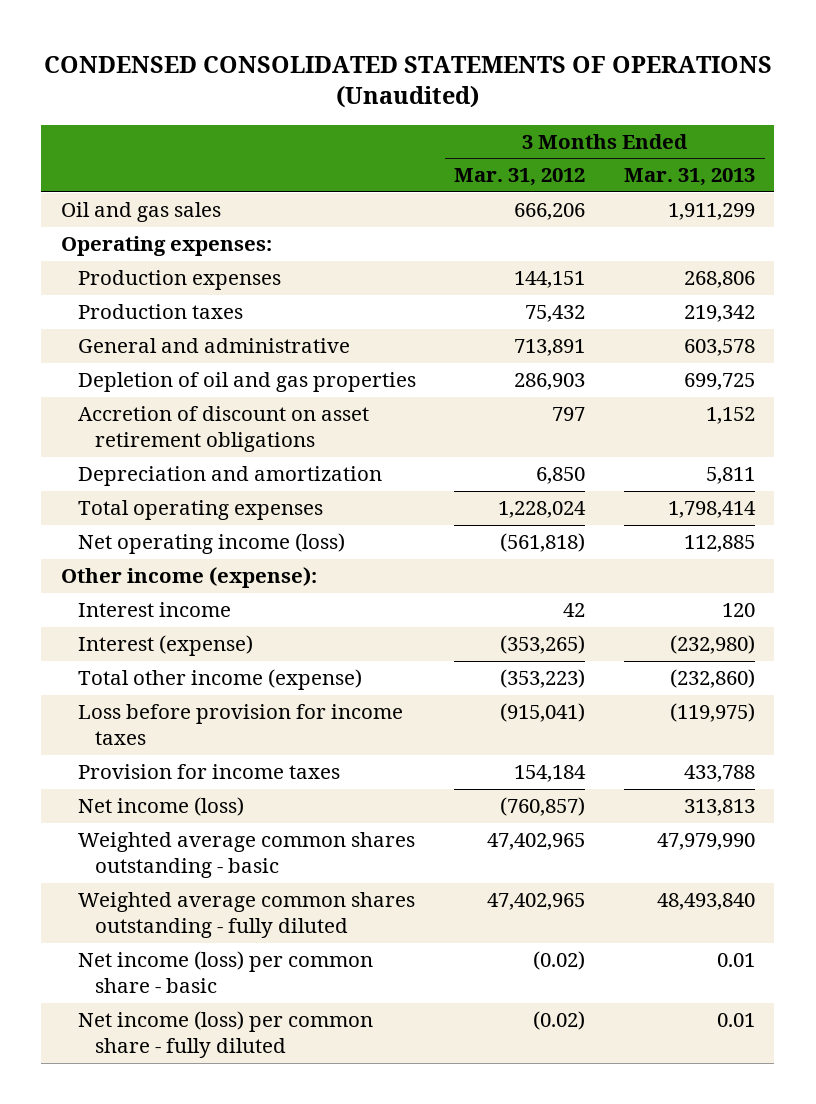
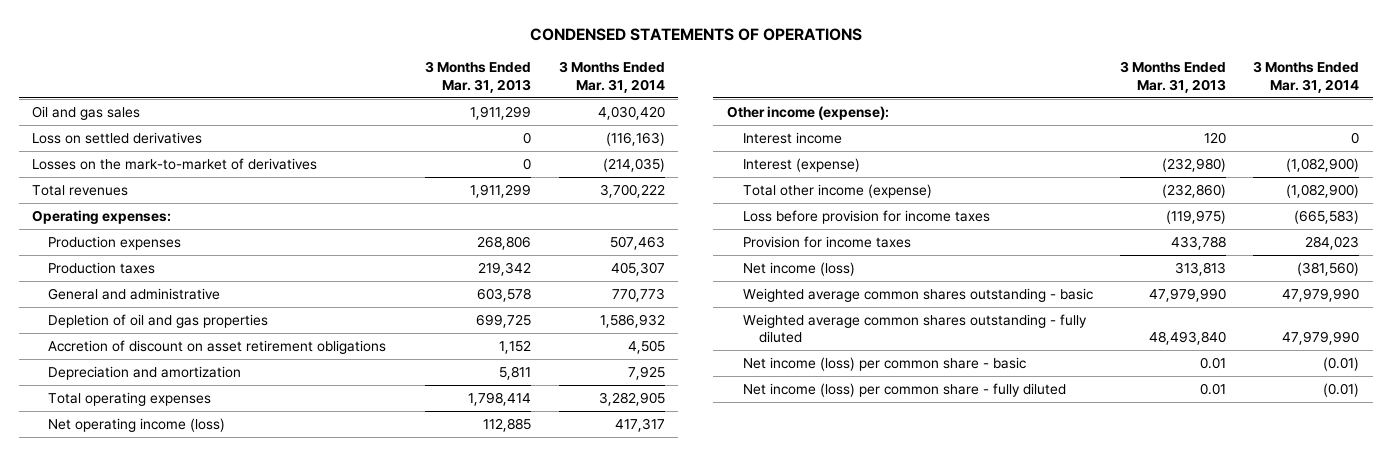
[43,55,772,109] CONDENSED CONSOLIDATED STATEMENTS OF OPERATIONS (Unaudited) -> [529,28,862,42] CONDENSED STATEMENTS OF OPERATIONS
[454,168,586,187] Mar. 31, 2012 -> none
none -> [558,61,665,93] 3 Months Ended Mar. 31, 2014
none -> [32,131,203,144] Loss on settled derivatives
none -> [32,157,318,170] Losses on the mark-to-market of derivatives
none -> [32,184,129,196] Total revenues

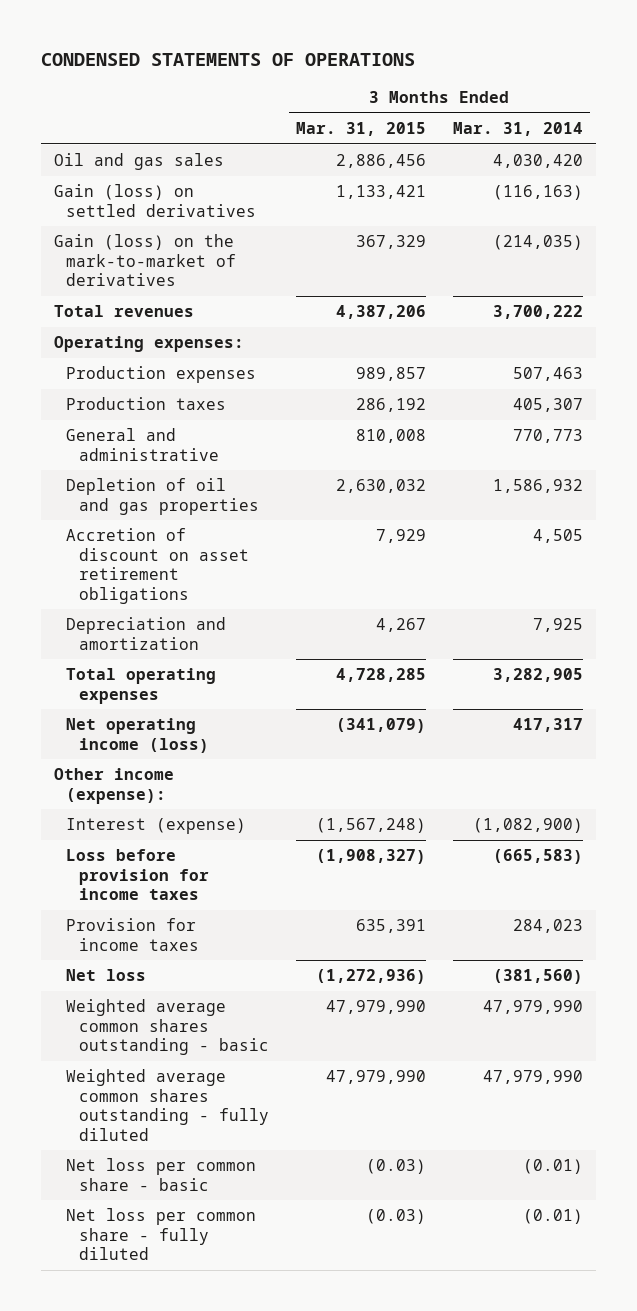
[425,61,532,93] 3 Months Ended Mar. 31, 2013 -> none
none -> [295,121,426,136] Mar. 31, 2015
[32,131,203,144] Loss on settled derivatives -> [54,184,257,217] Gain (loss) on settled derivatives
[32,157,318,170] Losses on the mark-to-market of derivatives -> [54,234,237,287] Gain (loss) on the mark-to-market of derivatives
[742,131,842,144] Interest income -> none
[742,183,932,198] Total other income (expense) -> none
[742,261,855,276] Net income (loss) -> [66,969,147,982] Net loss
[742,356,1026,371] Net income (loss) per common share - basic -> [66,1158,257,1191] Net loss per common share - basic
[742,382,1066,397] Net income (loss) per common share - fully diluted -> [66,1208,257,1261] Net loss per common share - fully diluted

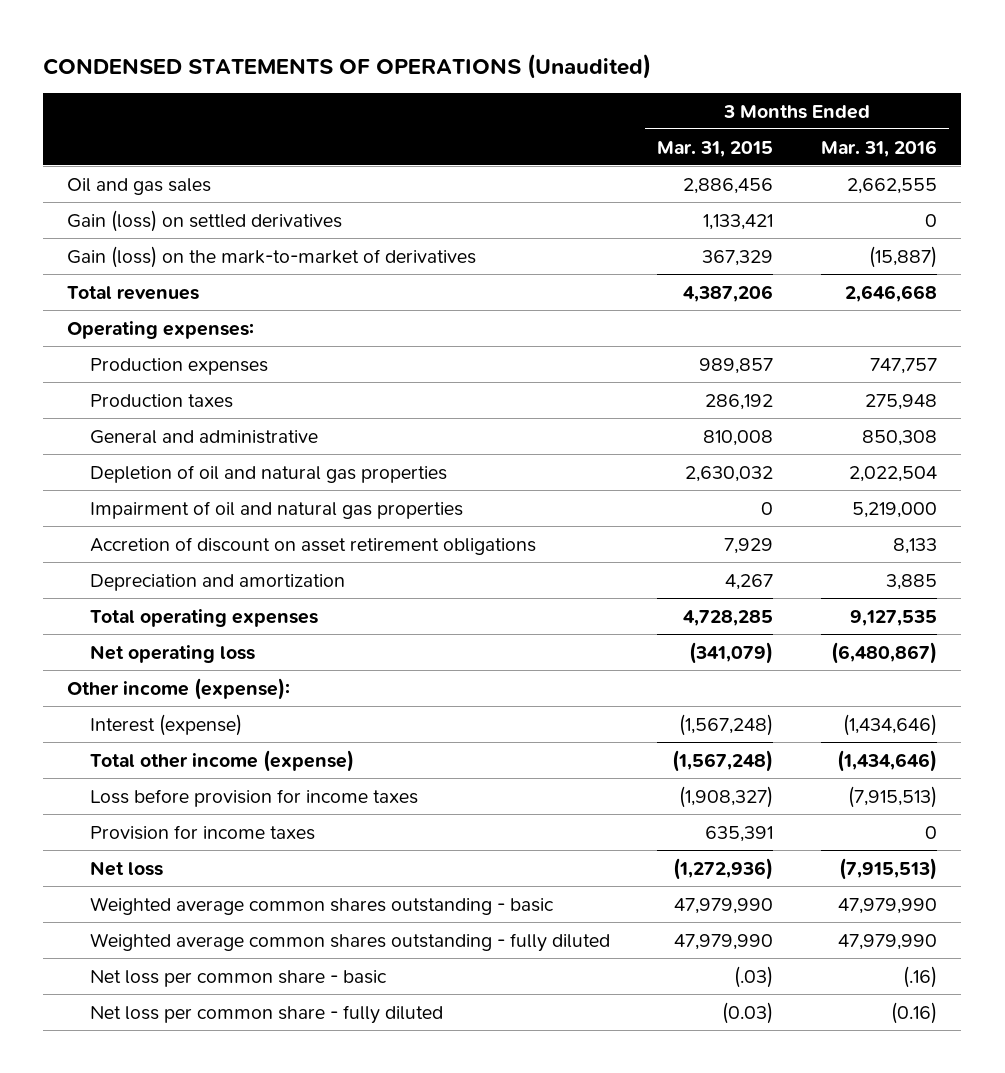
[40,52,415,66] CONDENSED STATEMENTS OF OPERATIONS -> [43,53,652,79] CONDENSED STATEMENTS OF OPERATIONS (Unaudited)
[452,121,583,136] Mar. 31, 2014 -> none
none -> [821,139,938,157] Mar. 31, 2016
[66,478,259,515] Depletion of oil and gas properties -> [89,464,447,483] Depletion of oil and natural gas properties
none -> [89,500,463,519] Impairment of oil and natural gas properties
[66,718,209,753] Net operating income (loss) -> [89,644,255,663] Net operating loss
none -> [89,749,354,772] Total other income (expense)
[365,1159,426,1175] (0.03) -> [734,965,774,988] (.03)

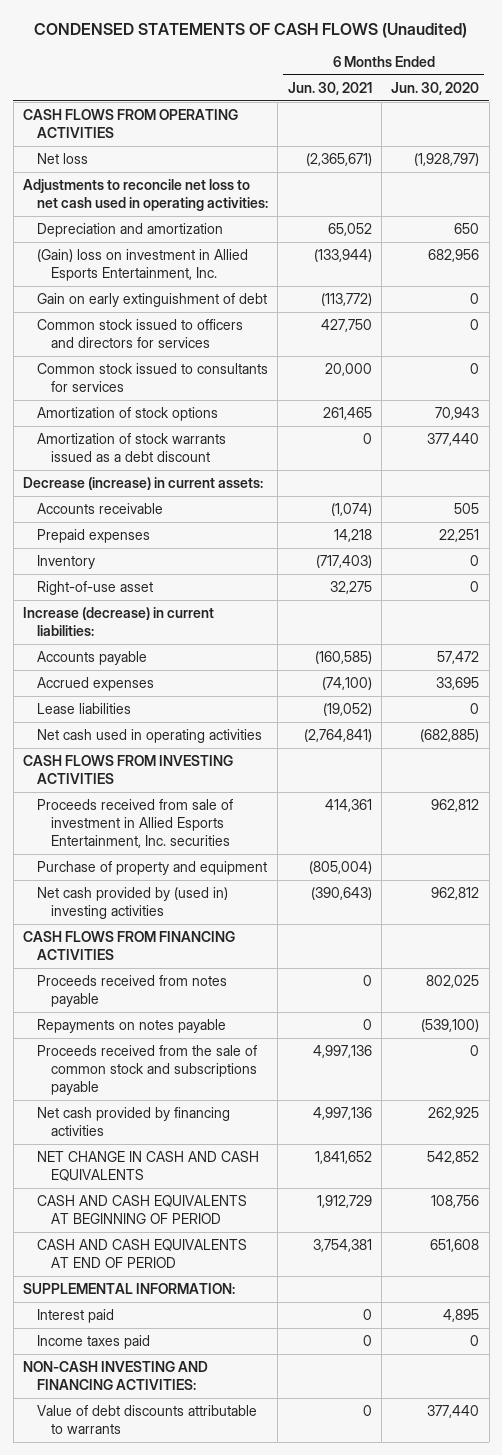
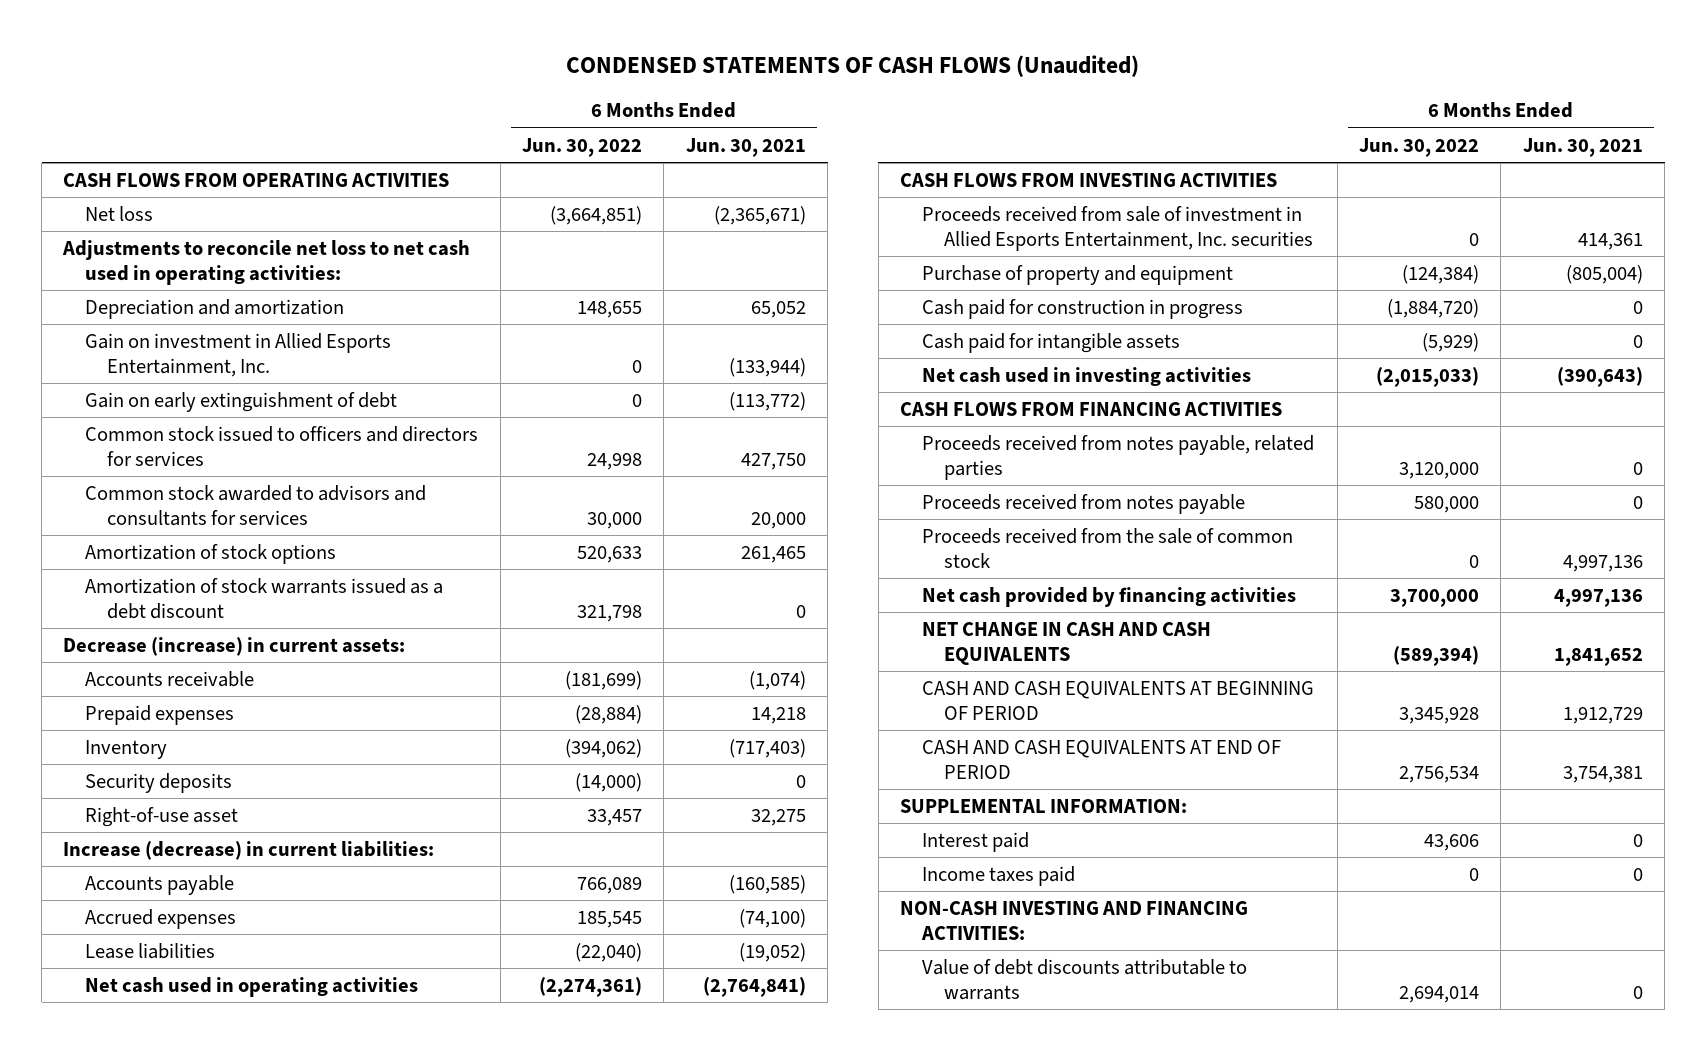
[391,81,480,95] Jun. 30, 2020 -> none
none -> [522,137,643,157] Jun. 30, 2022
[36,249,248,282] (Gain) loss on investment in Allied Esports Entertainment, Inc. -> [85,332,392,377] Gain on investment in Allied Esports Entertainment, Inc.
[36,363,268,393] Common stock issued to consultants for services -> [85,484,427,526] Common stock awarded to advisors and consultants for services
none -> [85,772,233,793] Security deposits
none -> [922,298,1244,319] Cash paid for construction in progress
none -> [922,332,1181,353] Cash paid for intangible assets
[36,887,228,920] Net cash provided by (used in) investing activities -> [922,366,1252,386] Net cash used in investing activities
none -> [922,434,1315,480] Proceeds received from notes payable, related parties
[36,1019,226,1034] Repayments on notes payable -> none
[36,1045,257,1096] Proceeds received from the sale of common stock and subscriptions payable -> [922,527,1294,568] Proceeds received from the sale of common stock

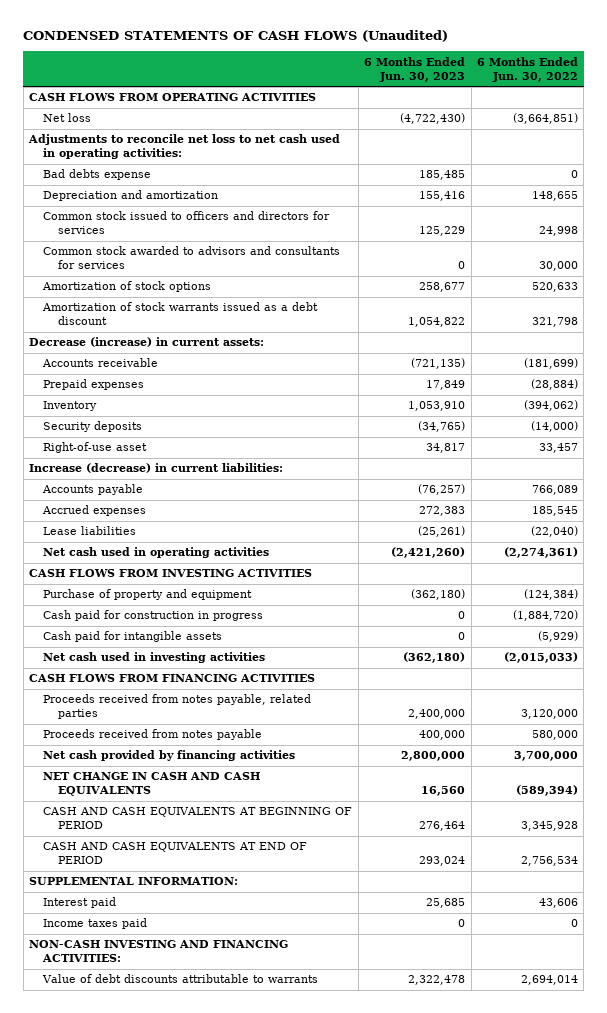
[685,137,806,157] Jun. 30, 2021 -> none
none -> [364,56,466,82] 6 Months Ended Jun. 30, 2023
none -> [43,169,152,181] Bad debts expense
[85,332,392,377] Gain on investment in Allied Esports Entertainment, Inc. -> none
[85,391,398,412] Gain on early extinguishment of debt -> none
[922,205,1314,251] Proceeds received from sale of investment in Allied Esports Entertainment, Inc. securities -> none
[922,527,1294,568] Proceeds received from the sale of common stock -> none

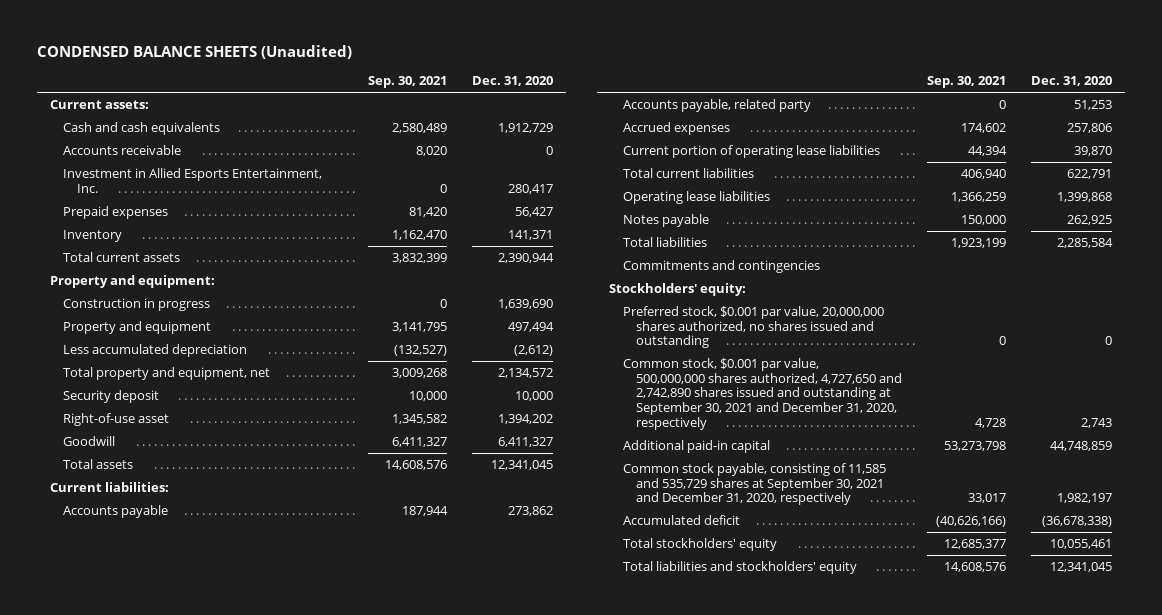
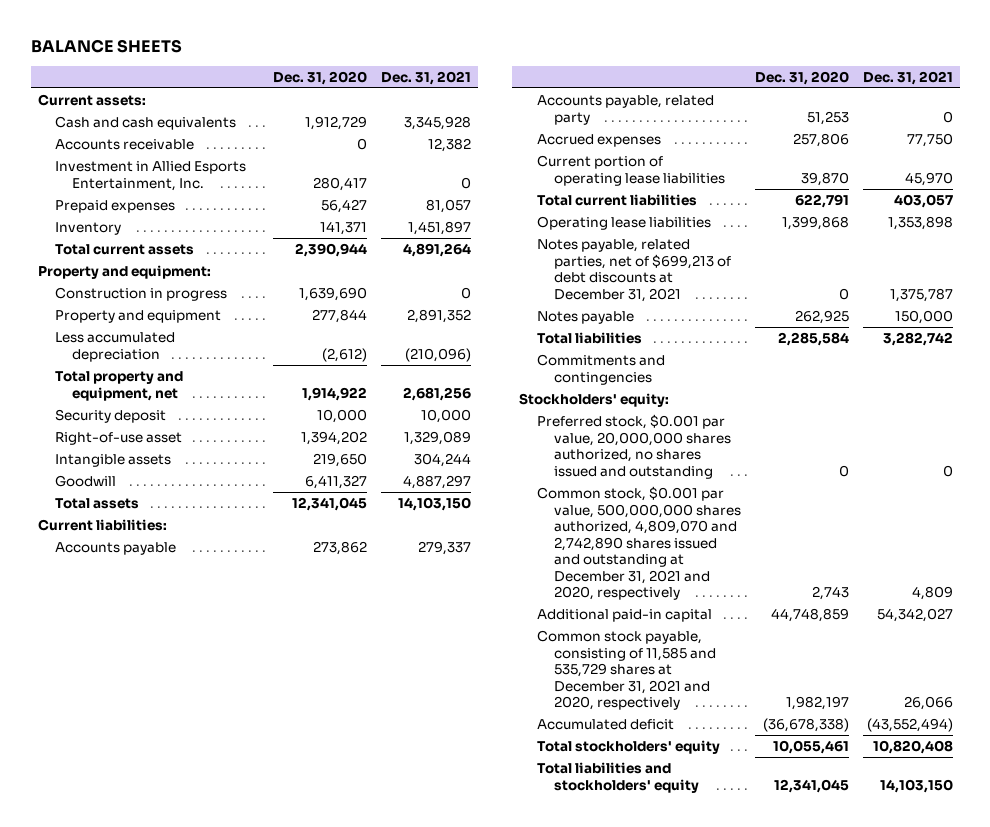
[37,44,353,59] CONDENSED BALANCE SHEETS (Unaudited) -> [30,39,182,54] BALANCE SHEETS
[367,76,447,89] Sep. 30, 2021 -> none
none -> [381,70,472,85] Dec. 31, 2021
[508,321,555,332] 497,494 -> [312,309,368,324] 277,844
[498,367,554,378] 2,134,572 -> [302,386,368,401] 1,914,922
none -> [55,454,172,468] Intangible assets
none -> [536,239,732,302] Notes payable, related parties, net of $699,213 of debt discounts at December 31, 2021
[622,357,903,430] Common stock, $0.001 par value, 500,000,000 shares authorized, 4,727,650 and 2,742,890 shares issued and outstanding at September 30, 2021 and December 31, 2020, respectively -> [536,486,742,601] Common stock, $0.001 par value, 500,000,000 shares authorized, 4,809,070 and 2,742,890 shares issued and outstanding at December 31, 2021 and 2020, respectively
[622,462,886,506] Common stock payable, consisting of 11,585 and 535,729 shares at September 30, 2021 and December 31, 2020, respectively -> [536,630,717,711] Common stock payable, consisting of 11,585 and 535,729 shares at December 31, 2021 and 2020, respectively

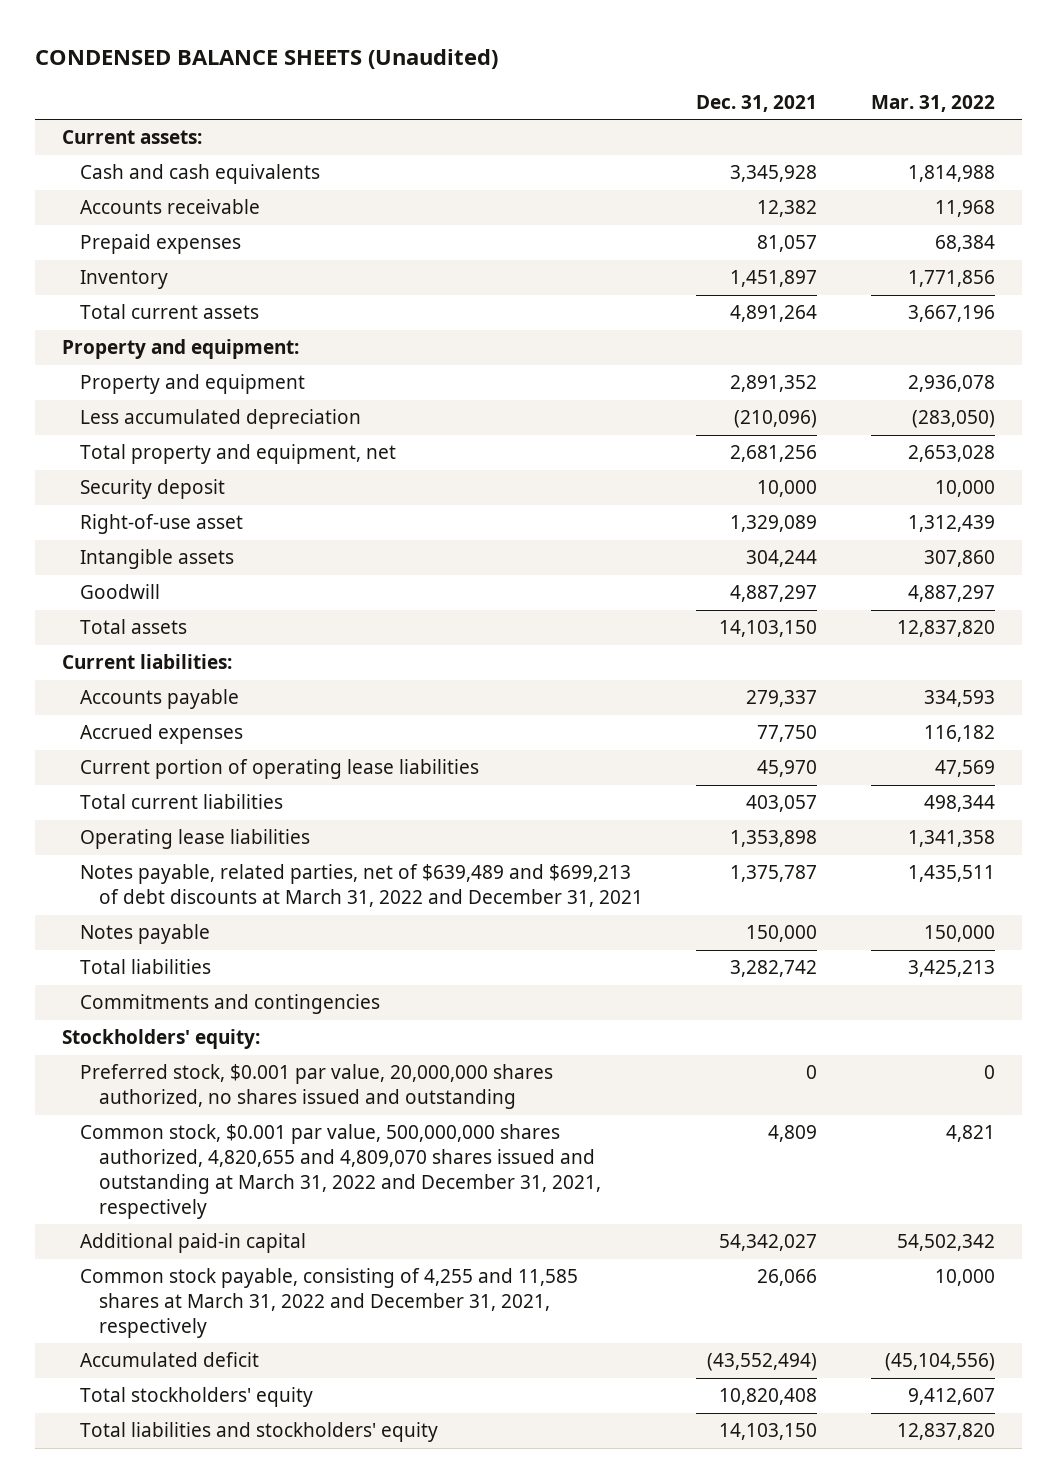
[30,39,182,54] BALANCE SHEETS -> [35,49,499,70] CONDENSED BALANCE SHEETS (Unaudited)
[273,70,368,85] Dec. 31, 2020 -> none
none -> [870,94,995,112] Mar. 31, 2022
[55,161,247,191] Investment in Allied Esports Entertainment, Inc. -> none
[55,287,228,302] Construction in progress -> none
[536,95,714,125] Accounts payable, related party -> none
[536,239,732,302] Notes payable, related parties, net of $699,213 of debt discounts at December 31, 2021 -> [80,864,643,908] Notes payable, related parties, net of $639,489 and $699,213 of debt discounts at March 31, 2022 and December 31, 2021
[536,486,742,601] Common stock, $0.001 par value, 500,000,000 shares authorized, 4,809,070 and 2,742,890 shares issued and outstanding at December 31, 2021 and 2020, respectively -> [80,1124,601,1219] Common stock, $0.001 par value, 500,000,000 shares authorized, 4,820,655 and 4,809,070 shares issued and outstanding at March 31, 2022 and December 31, 2021, respectively
[536,630,717,711] Common stock payable, consisting of 11,585 and 535,729 shares at December 31, 2021 and 2020, respectively -> [80,1268,579,1339] Common stock payable, consisting of 4,255 and 11,585 shares at March 31, 2022 and December 31, 2021, respectively

